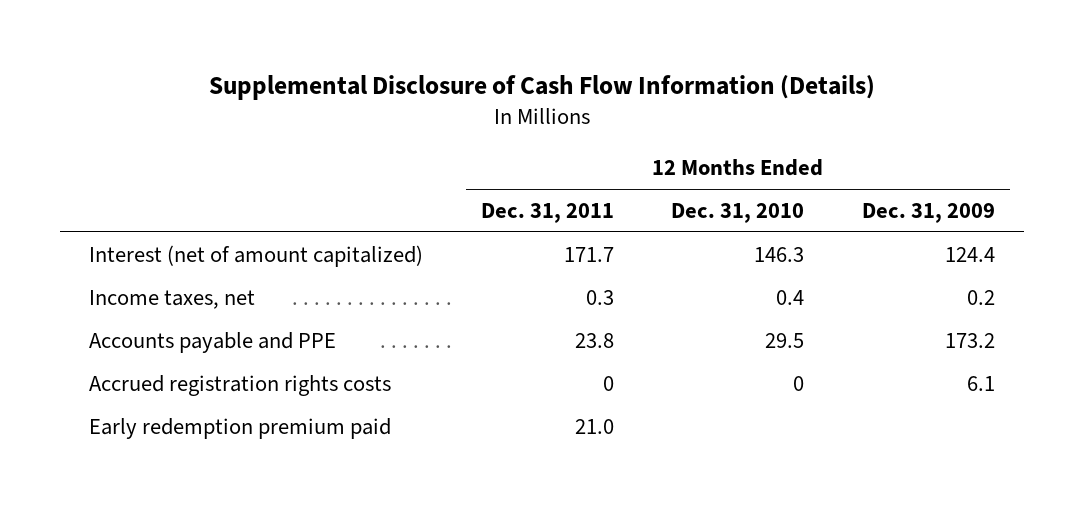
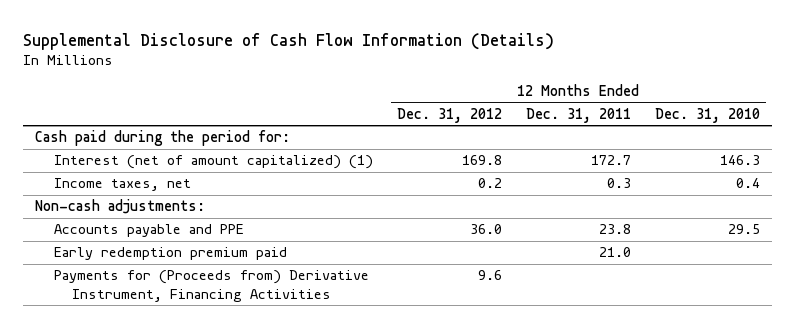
[862,202,996,223] Dec. 31, 2009 -> none
none -> [396,107,502,123] Dec. 31, 2012
none -> [35,130,291,147] Cash paid during the period for:
[88,244,423,267] Interest (net of amount capitalized) -> [53,155,373,170] Interest (net of amount capitalized) (1)
[563,246,614,262] 171.7 -> [590,155,631,166] 172.7
none -> [35,199,206,215] Non-cash adjustments:
[88,374,391,396] Accrued registration rights costs -> none
none -> [53,270,369,302] Payments for (Proceeds from) Derivative Instrument, Financing Activities

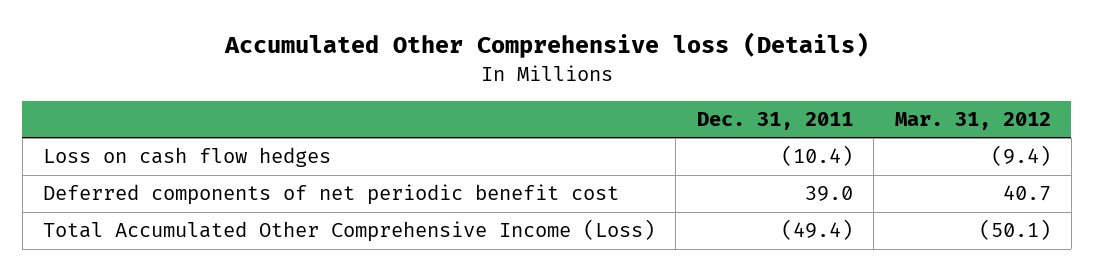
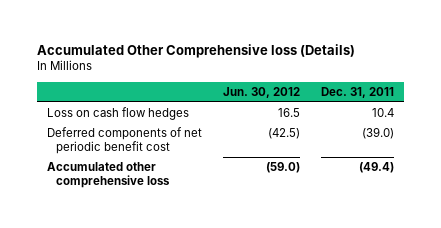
[894,112,1051,131] Mar. 31, 2012 -> none
none -> [222,86,300,98] Jun. 30, 2012
[780,145,853,167] (10.4) -> [371,108,394,118] 10.4
[804,186,853,202] 39.0 -> [361,127,394,140] (39.0)
[42,219,655,243] Total Accumulated Other Comprehensive Income (Loss) -> [47,162,171,188] Accumulated other comprehensive loss

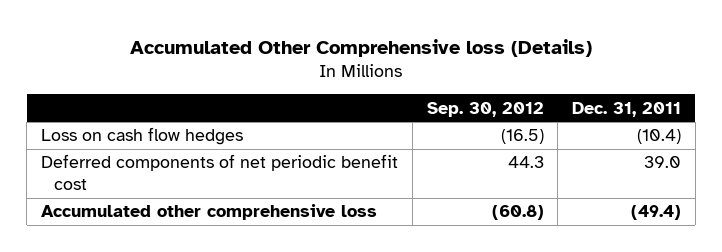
[222,86,300,98] Jun. 30, 2012 -> none
none -> [426,101,544,117] Sep. 30, 2012
[371,108,394,118] 10.4 -> [637,129,682,145] (10.4)
[361,127,394,140] (39.0) -> [644,156,682,169] 39.0

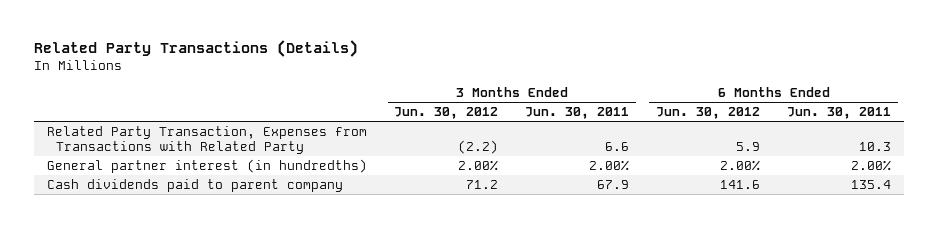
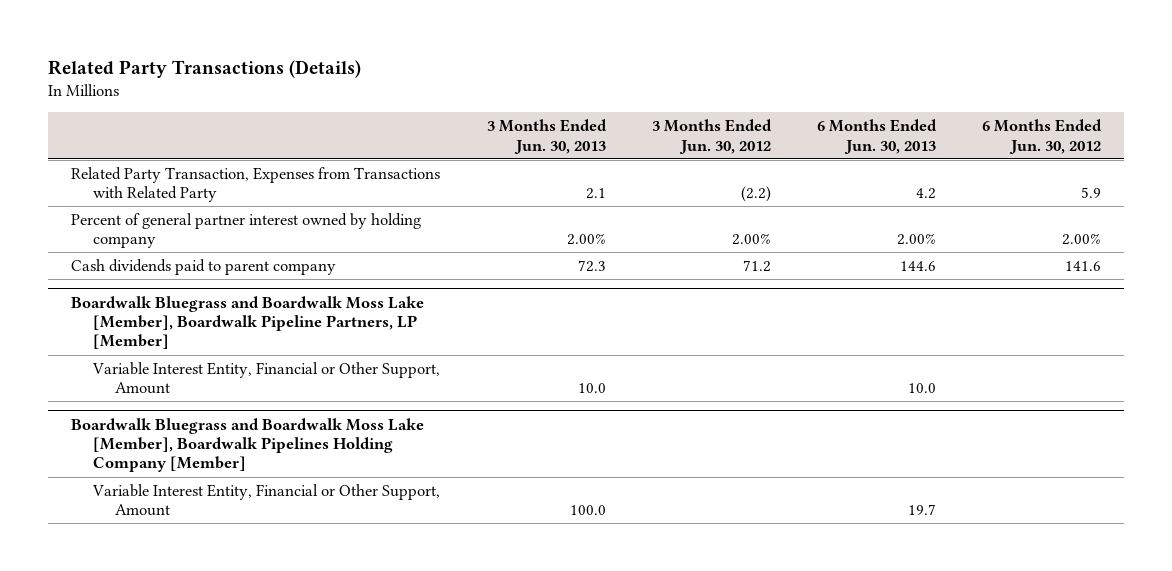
[525,107,630,120] Jun. 30, 2011 -> none
[787,107,892,120] Jun. 30, 2011 -> none
none -> [486,119,607,154] 3 Months Ended Jun. 30, 2013
none -> [817,119,938,154] 6 Months Ended Jun. 30, 2013
[47,159,368,174] General partner interest (in hundredths) -> [71,212,422,249] Percent of general partner interest owned by holding company
none -> [71,295,425,350] Boardwalk Bluegrass and Boardwalk Moss Lake [Member], Boardwalk Pipeline Partners, LP [Member]
none -> [92,361,441,395] Variable Interest Entity, Financial or Other Support, Amount
none -> [71,417,425,473] Boardwalk Bluegrass and Boardwalk Moss Lake [Member], Boardwalk Pipelines Holding Company [Member]
none -> [92,483,441,517] Variable Interest Entity, Financial or Other Support, Amount

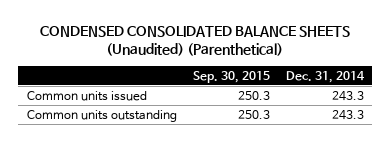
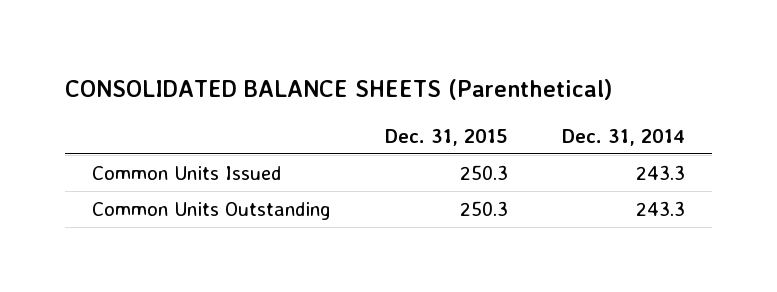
[40,26,351,57] CONDENSED CONSOLIDATED BALANCE SHEETS (Unaudited) (Parenthetical) -> [65,78,613,100] CONSOLIDATED BALANCE SHEETS (Parenthetical)
[192,70,270,83] Sep. 30, 2015 -> none
none -> [385,128,509,146] Dec. 31, 2015
[26,90,147,101] Common units issued -> [92,166,282,181] Common Units Issued
[26,109,177,122] Common units outstanding -> [92,202,332,221] Common Units Outstanding

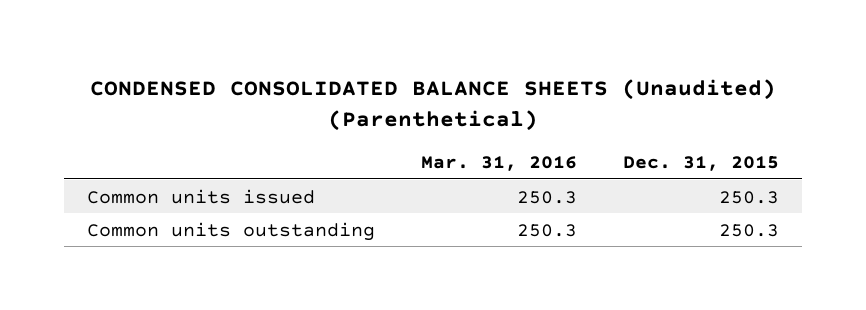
[65,78,613,100] CONSOLIDATED BALANCE SHEETS (Parenthetical) -> [90,78,777,131] CONDENSED CONSOLIDATED BALANCE SHEETS (Unaudited) (Parenthetical)
[562,128,686,146] Dec. 31, 2014 -> none
none -> [421,156,578,172] Mar. 31, 2016
[92,166,282,181] Common Units Issued -> [87,188,316,204] Common units issued
[92,202,332,221] Common Units Outstanding -> [87,221,376,241] Common units outstanding

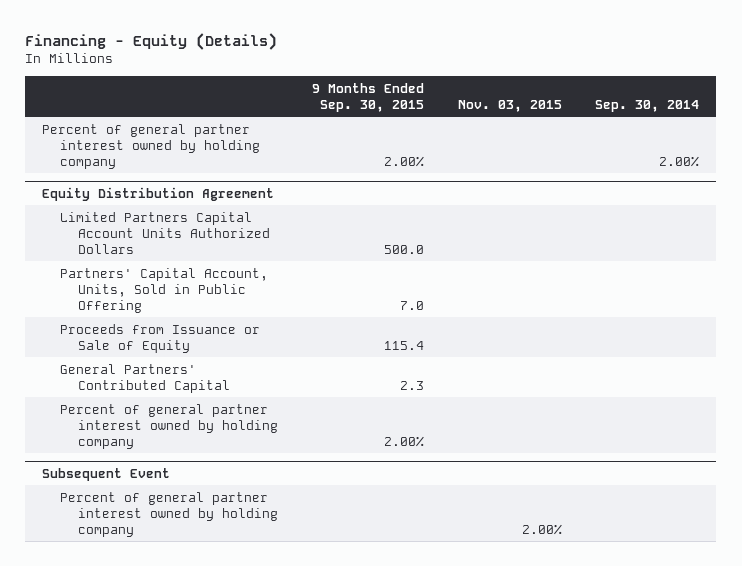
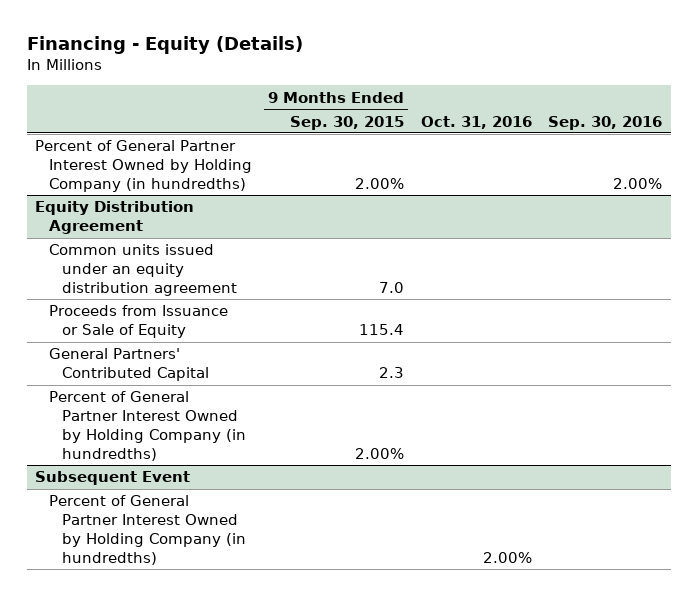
[457,100,562,113] Nov. 03, 2015 -> none
[595,100,700,113] Sep. 30, 2014 -> none
none -> [420,115,532,129] Oct. 31, 2016
none -> [548,115,663,130] Sep. 30, 2016
[42,123,261,170] Percent of general partner interest owned by holding company -> [34,140,252,193] Percent of General Partner Interest Owned by Holding Company (in hundredths)
[60,211,270,255] Limited Partners Capital Account Units Authorized Dollars -> none
[60,267,269,314] Partners' Capital Account, Units, Sold in Public Offering -> [48,244,238,297] Common units issued under an equity distribution agreement
[60,403,278,450] Percent of general partner interest owned by holding company -> [48,391,247,461] Percent of General Partner Interest Owned by Holding Company (in hundredths)
[60,491,278,538] Percent of general partner interest owned by holding company -> [48,495,247,565] Percent of General Partner Interest Owned by Holding Company (in hundredths)

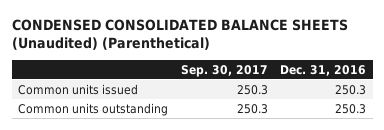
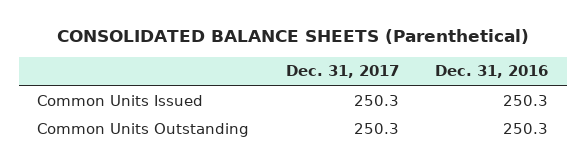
[11,18,348,51] CONDENSED CONSOLIDATED BALANCE SHEETS (Unaudited) (Parenthetical) -> [56,28,529,44] CONSOLIDATED BALANCE SHEETS (Parenthetical)
[180,64,268,77] Sep. 30, 2017 -> none
none -> [285,65,399,79] Dec. 31, 2017
[17,83,138,95] Common units issued -> [36,94,203,106] Common Units Issued
[17,102,168,116] Common units outstanding -> [36,122,249,137] Common Units Outstanding

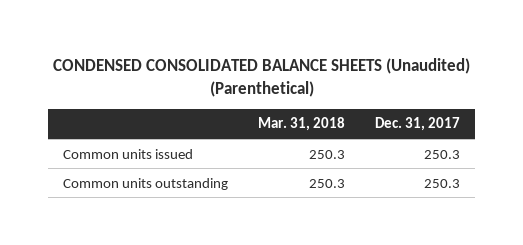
[56,28,529,44] CONSOLIDATED BALANCE SHEETS (Parenthetical) -> [52,57,470,97] CONDENSED CONSOLIDATED BALANCE SHEETS (Unaudited) (Parenthetical)
[435,65,549,79] Dec. 31, 2016 -> none
none -> [258,117,346,132] Mar. 31, 2018
[36,94,203,106] Common Units Issued -> [62,148,193,159] Common units issued
[36,122,249,137] Common Units Outstanding -> [62,177,228,190] Common units outstanding

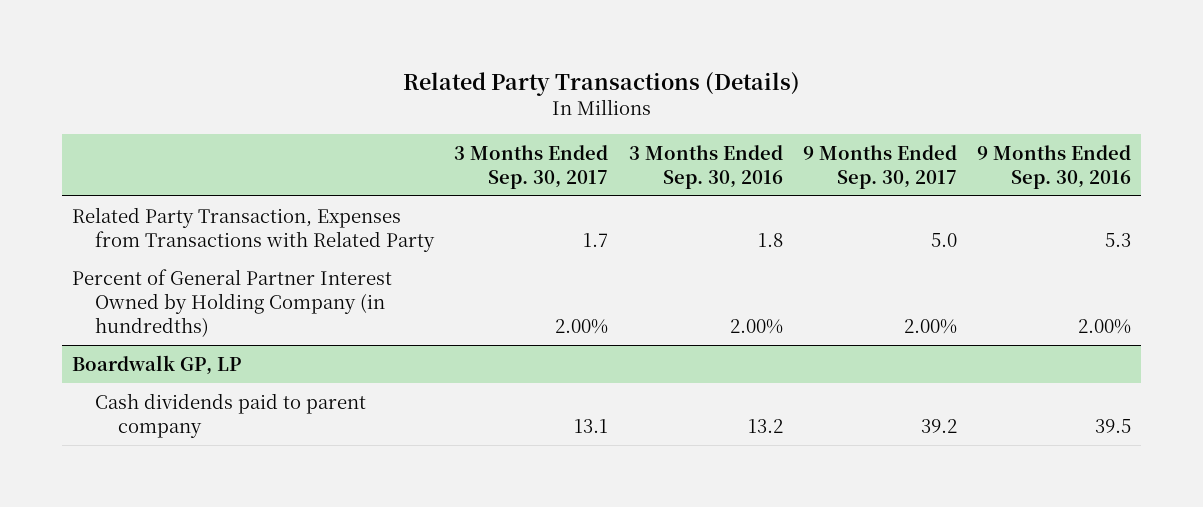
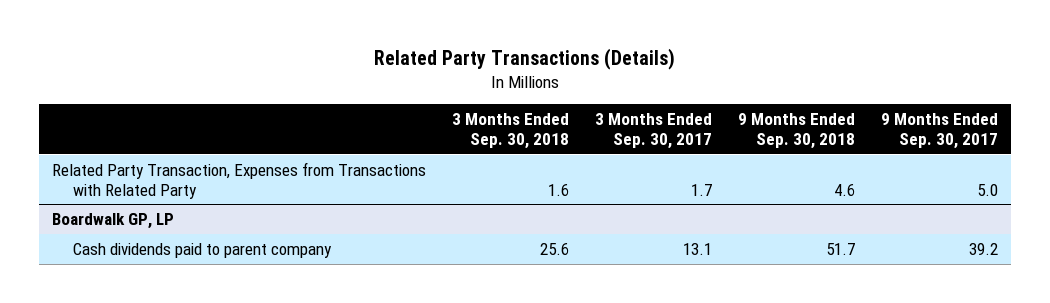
[628,144,783,189] 3 Months Ended Sep. 30, 2016 -> none
[977,144,1132,189] 9 Months Ended Sep. 30, 2016 -> none
none -> [451,113,569,149] 3 Months Ended Sep. 30, 2018
none -> [737,113,855,149] 9 Months Ended Sep. 30, 2018
[71,268,392,337] Percent of General Partner Interest Owned by Holding Company (in hundredths) -> none

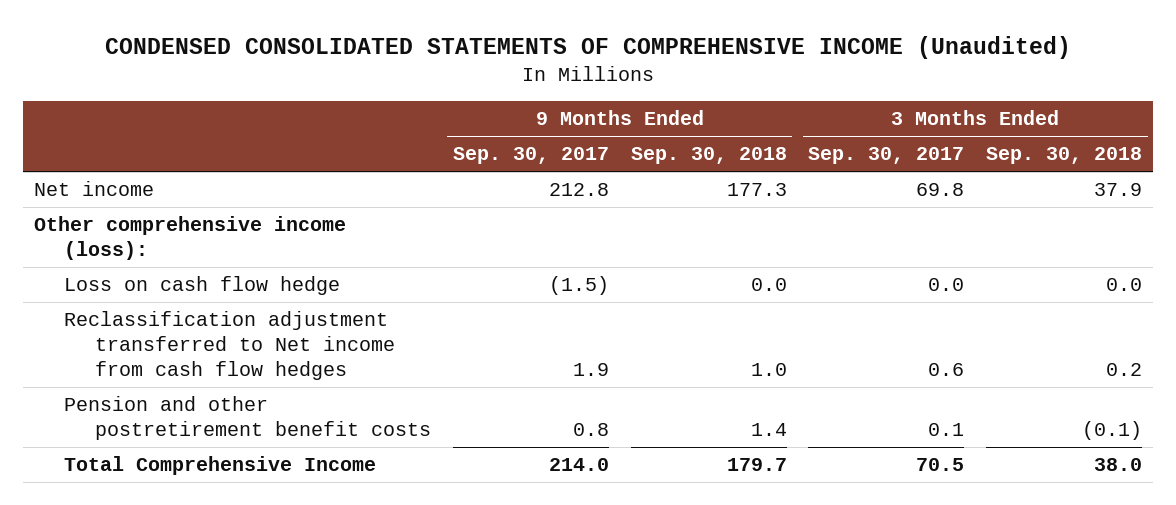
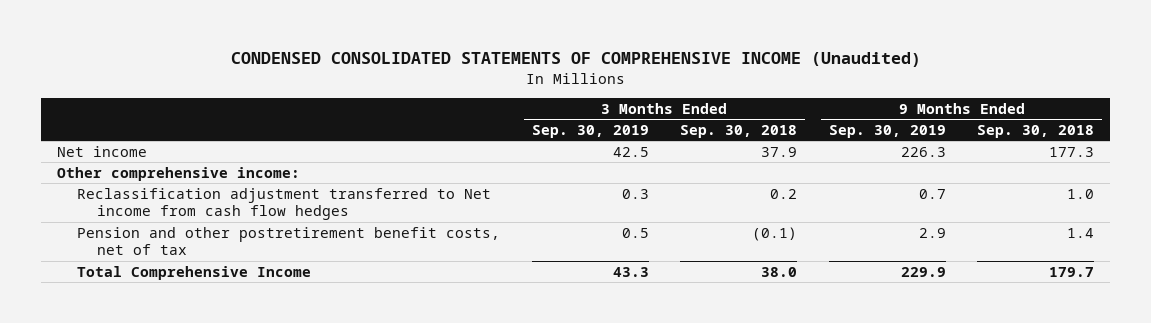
[452,147,609,165] Sep. 30, 2017 -> none
[808,147,965,165] Sep. 30, 2017 -> none
none -> [531,125,649,139] Sep. 30, 2019
none -> [828,125,946,139] Sep. 30, 2019
[64,276,341,296] Loss on cash flow hedge -> none
[33,216,346,260] Other comprehensive income (loss): -> [57,166,301,181] Other comprehensive income:
[64,396,431,440] Pension and other postretirement benefit costs -> [77,226,501,256] Pension and other postretirement benefit costs, net of tax

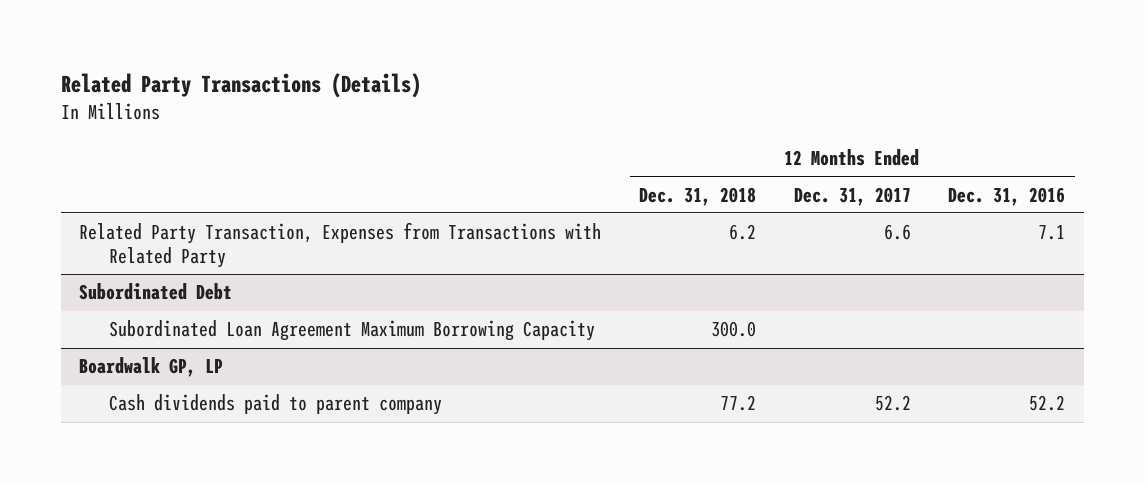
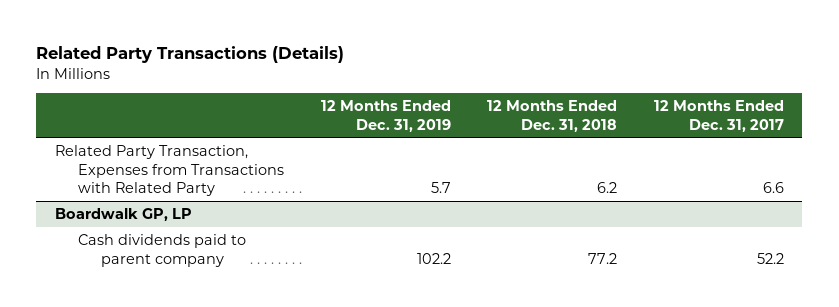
[948,186,1066,206] Dec. 31, 2016 -> none
none -> [320,99,451,132] 12 Months Ended Dec. 31, 2019
[79,283,233,301] Subordinated Debt -> none
[108,320,595,342] Subordinated Loan Agreement Maximum Borrowing Capacity -> none

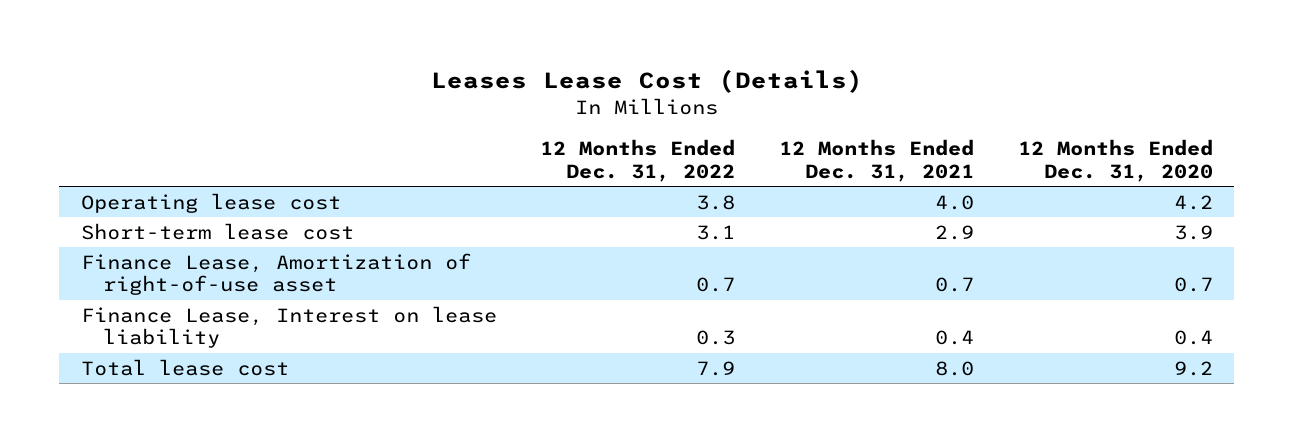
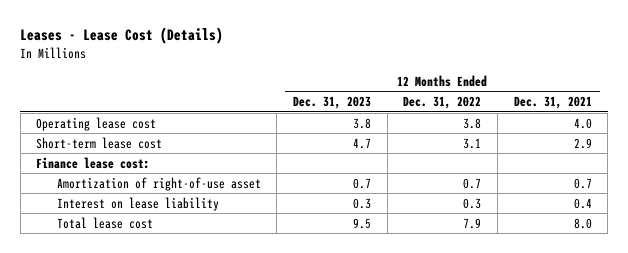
[430,69,863,94] Leases Lease Cost (Details) -> [20,27,224,45] Leases - Lease Cost (Details)
[1017,139,1213,182] 12 Months Ended Dec. 31, 2020 -> none
none -> [292,96,371,110] Dec. 31, 2023
none -> [36,156,151,169] Finance lease cost:
[80,252,471,296] Finance Lease, Amortization of right-of-use asset -> [56,176,261,191] Amortization of right-of-use asset
[80,305,497,349] Finance Lease, Interest on lease liability -> [56,196,219,211] Interest on lease liability

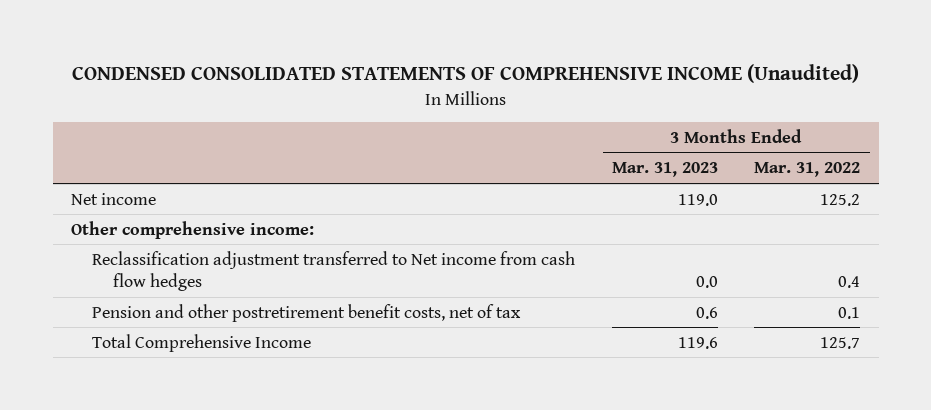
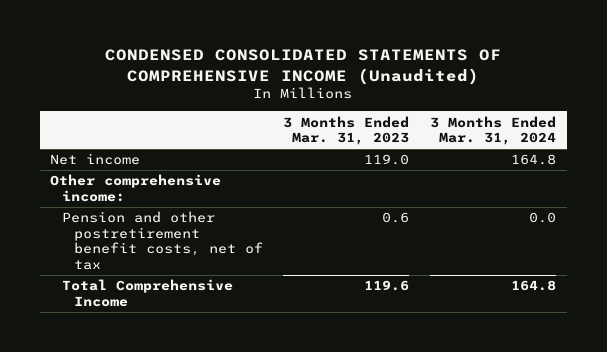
[754,162,861,178] Mar. 31, 2022 -> none
none -> [430,115,557,146] 3 Months Ended Mar. 31, 2024
[92,250,576,292] Reclassification adjustment transferred to Net income from cash flow hedges -> none

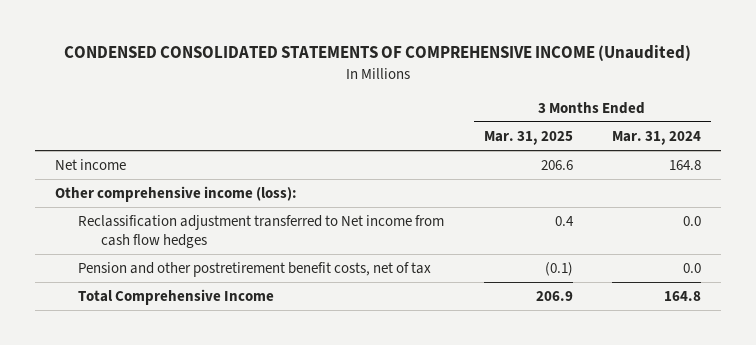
[283,115,410,146] 3 Months Ended Mar. 31, 2023 -> none
none -> [483,131,573,146] Mar. 31, 2025
[50,174,222,202] Other comprehensive income: -> [55,186,298,203] Other comprehensive income (loss):
none -> [77,215,444,248] Reclassification adjustment transferred to Net income from cash flow hedges

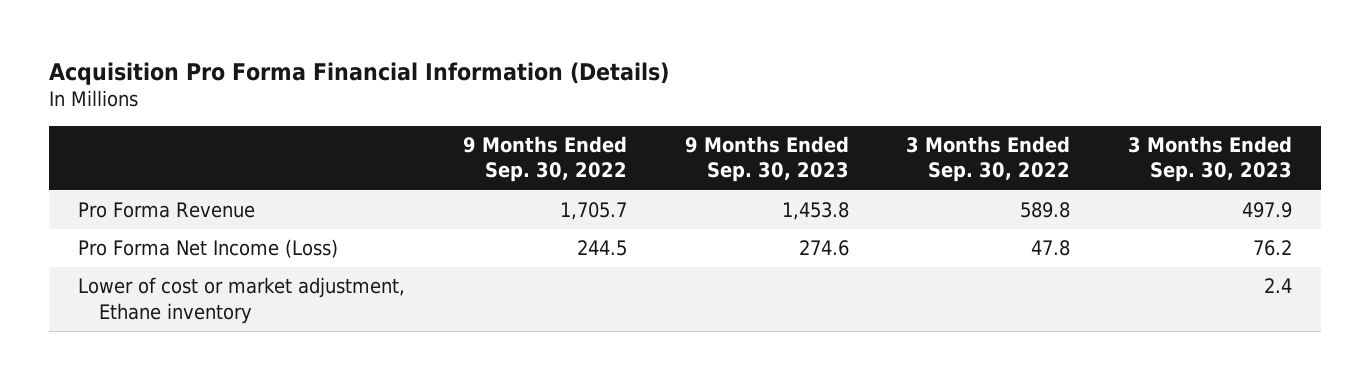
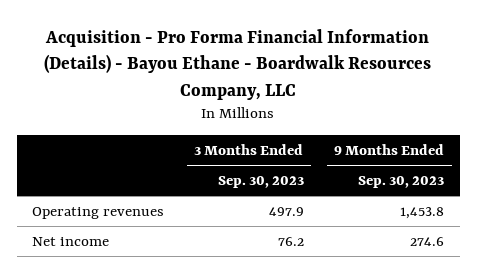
[49,61,670,85] Acquisition Pro Forma Financial Information (Details) -> [44,29,432,100] Acquisition - Pro Forma Financial Information (Details) - Bayou Ethane - Boardwalk Resources Company, LLC
[462,136,627,183] 9 Months Ended Sep. 30, 2022 -> none
[906,136,1071,183] 3 Months Ended Sep. 30, 2022 -> none
[78,277,406,324] Lower of cost or market adjustment, Ethane inventory -> none
[78,202,256,219] Pro Forma Revenue -> [32,206,165,219] Operating revenues
[78,239,339,259] Pro Forma Net Income (Loss) -> [32,236,110,246] Net income

